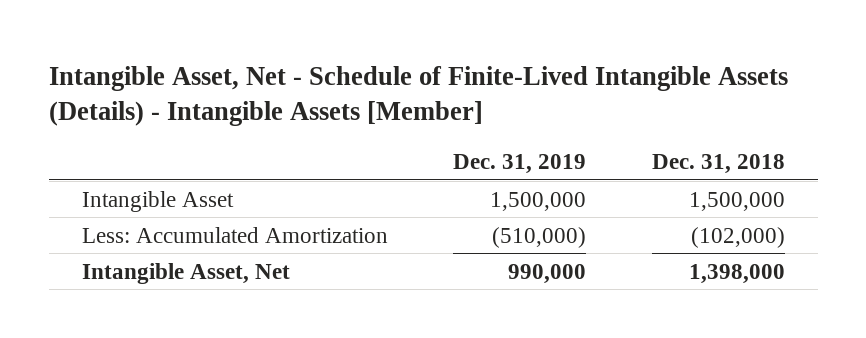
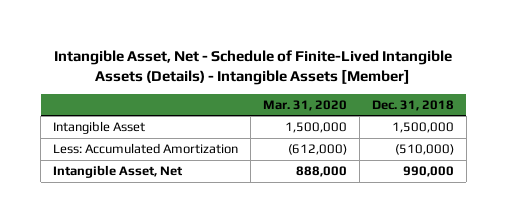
[453,153,587,174] Dec. 31, 2019 -> none
none -> [262,99,347,111] Mar. 31, 2020
[690,226,785,248] (102,000) -> [394,143,454,155] (510,000)
[688,263,785,284] 1,398,000 -> [402,165,454,177] 990,000

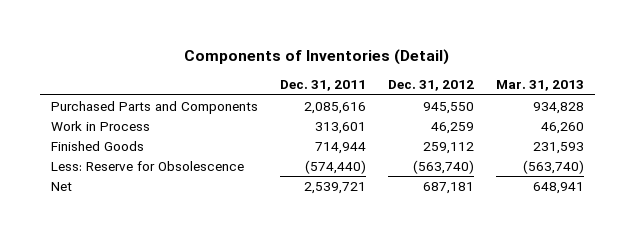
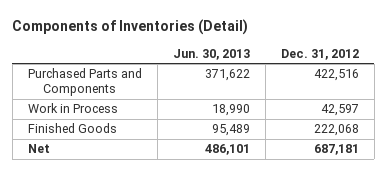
[279,80,366,92] Dec. 31, 2011 -> none
[495,80,584,92] Mar. 31, 2013 -> none
none -> [172,48,250,60] Jun. 30, 2013
[51,160,245,171] Less: Reserve for Obsolescence -> none
[422,101,474,114] 945,550 -> [313,69,359,82] 422,516
[430,121,474,134] 46,259 -> [320,104,359,117] 42,597
[422,141,474,154] 259,112 -> [313,124,359,137] 222,068

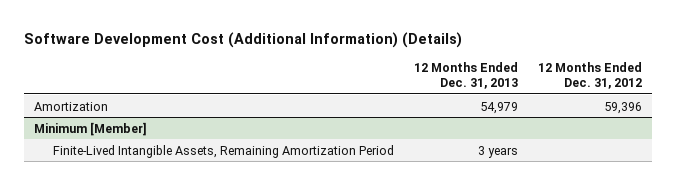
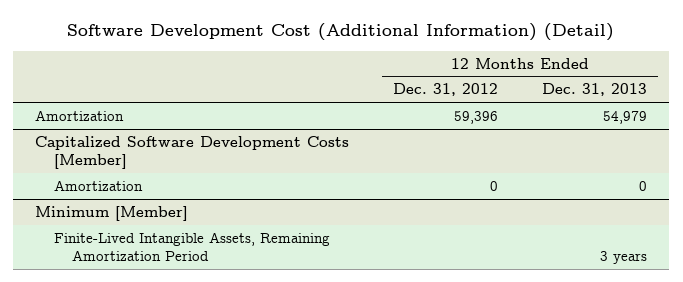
[24,31,463,48] Software Development Cost (Additional Information) (Details) -> [67,23,615,42] Software Development Cost (Additional Information) (Detail)
none -> [35,135,350,170] Capitalized Software Development Costs [Member]
none -> [53,179,143,191] Amortization

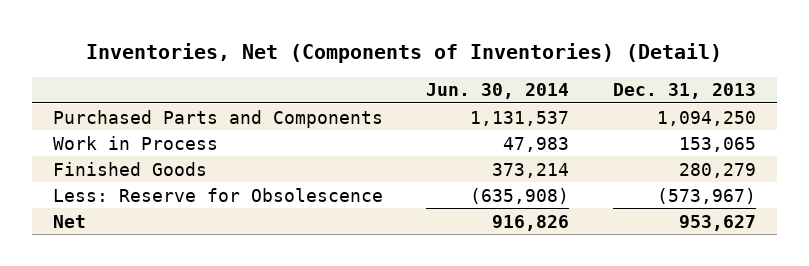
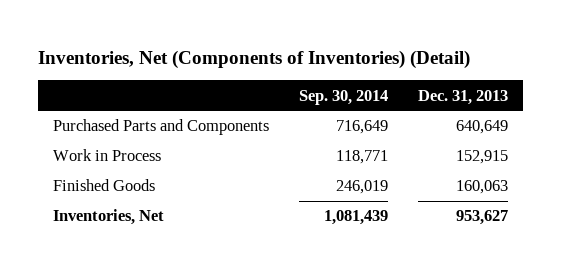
[426,83,570,100] Jun. 30, 2014 -> none
none -> [298,89,388,105] Sep. 30, 2014
[53,187,384,202] Less: Reserve for Obsolescence -> none
[656,110,756,126] 1,094,250 -> [455,120,508,135] 640,649
[678,136,756,152] 153,065 -> [455,150,508,165] 152,915
[678,162,756,178] 280,279 -> [455,180,508,195] 160,063
[53,214,87,228] Net -> [53,209,165,226] Inventories, Net

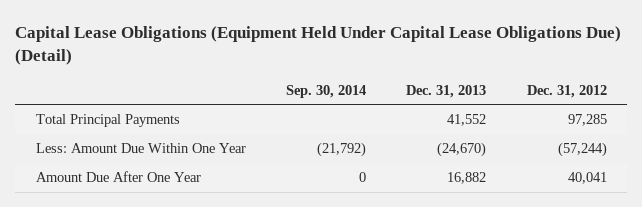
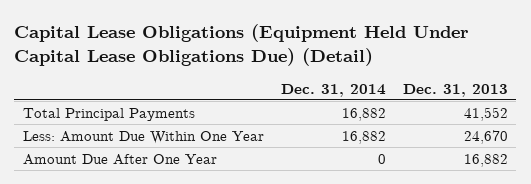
[286,84,367,98] Sep. 30, 2014 -> none
[526,84,607,98] Dec. 31, 2012 -> none
none -> [280,83,386,97] Dec. 31, 2014
[437,142,487,158] (24,670) -> [463,129,508,144] 24,670

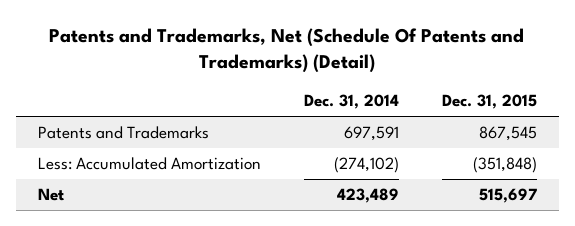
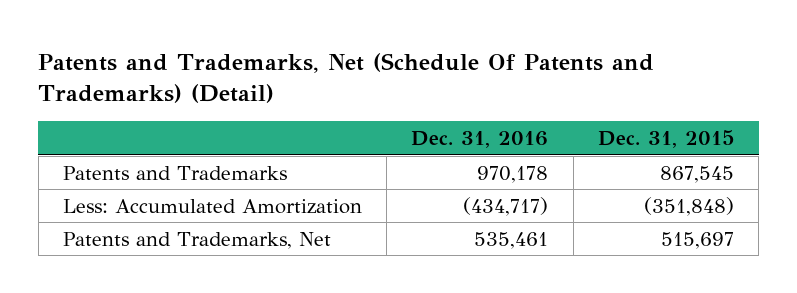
[303,94,399,110] Dec. 31, 2014 -> none
none -> [411,131,549,149] Dec. 31, 2016
[37,188,64,202] Net -> [62,231,331,249] Patents and Trademarks, Net

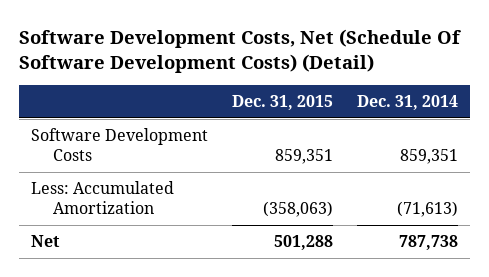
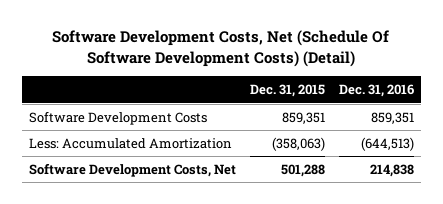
[357,95,459,111] Dec. 31, 2014 -> none
none -> [338,84,414,98] Dec. 31, 2016
[30,235,60,248] Net -> [28,162,236,177] Software Development Costs, Net

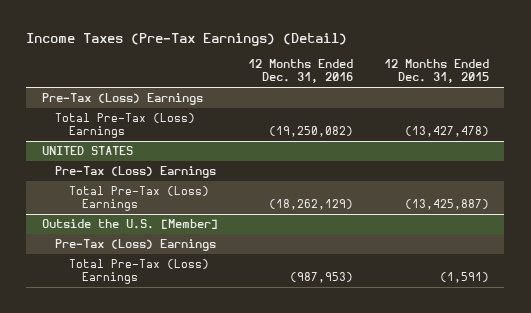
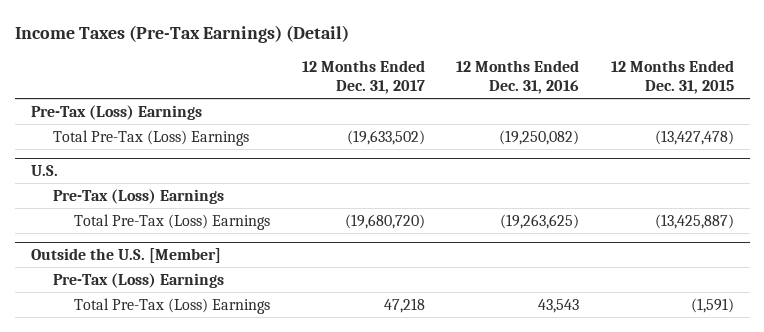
none -> [301,60,425,95] 12 Months Ended Dec. 31, 2017
[41,146,133,156] UNITED STATES -> [30,165,58,177] U.S.
[269,199,354,211] (18,262,129) -> [500,213,580,229] (19,263,625)
[290,272,354,284] (987,953) -> [538,298,580,313] 43,543

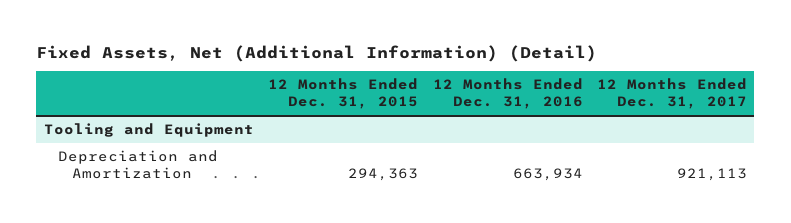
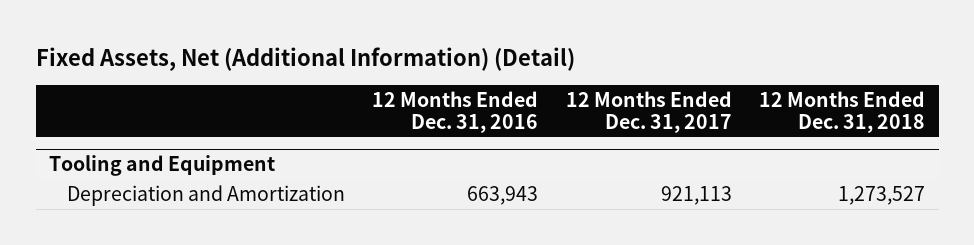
[268,78,419,110] 12 Months Ended Dec. 31, 2015 -> none
none -> [758,90,925,134] 12 Months Ended Dec. 31, 2018
[512,168,583,182] 663,934 -> [467,185,539,205] 663,943

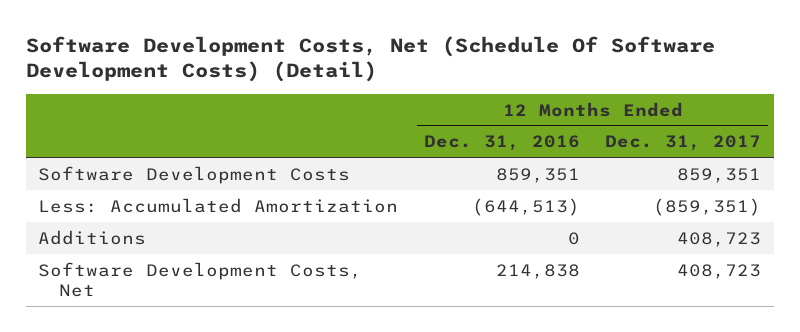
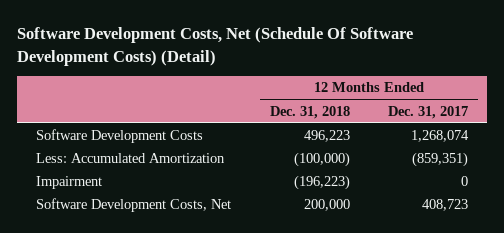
[423,135,580,152] Dec. 31, 2016 -> none
none -> [269,105,350,119] Dec. 31, 2018
[677,167,762,183] 859,351 -> [411,130,470,143] 1,268,074
[38,229,147,245] Additions -> none
none -> [36,176,103,190] Impairment

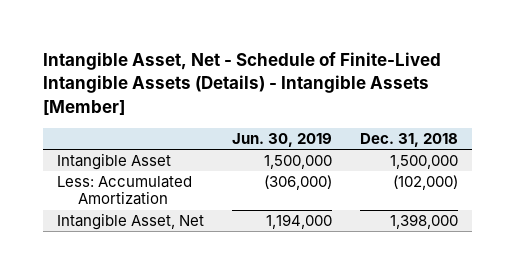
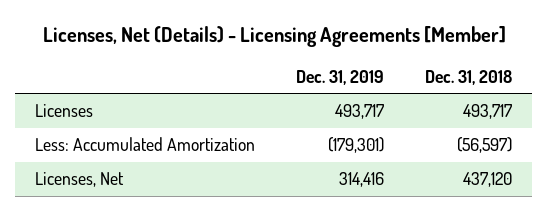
[42,52,441,115] Intangible Asset, Net - Schedule of Finite-Lived Intangible Assets (Details) - Intangible Assets [Member] -> [42,26,506,48] Licenses, Net (Details) - Licensing Agreements [Member]
[232,132,333,147] Jun. 30, 2019 -> none
none -> [296,69,385,85] Dec. 31, 2019
[57,153,172,171] Intangible Asset -> none
none -> [35,104,94,118] Licenses
[393,175,459,191] (102,000) -> [456,137,512,154] (56,597)
[57,213,205,231] Intangible Asset, Net -> [35,172,125,188] Licenses, Net
[390,214,459,230] 1,398,000 -> [462,172,512,188] 437,120

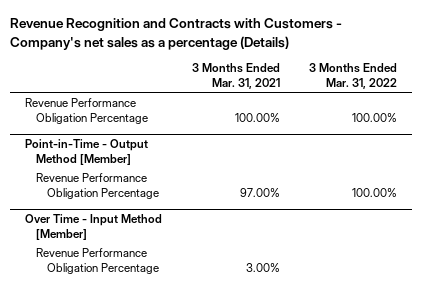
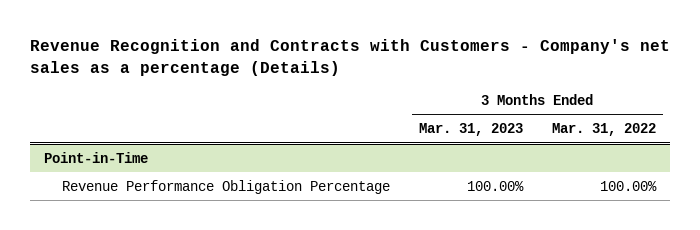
[191,63,280,89] 3 Months Ended Mar. 31, 2021 -> none
none -> [418,123,523,137] Mar. 31, 2023
[25,98,148,124] Revenue Performance Obligation Percentage -> none
[25,139,149,165] Point-in-Time - Output Method [Member] -> [44,151,149,163] Point-in-Time
[25,214,163,240] Over Time - Input Method [Member] -> none
[35,248,159,274] Revenue Performance Obligation Percentage -> none

